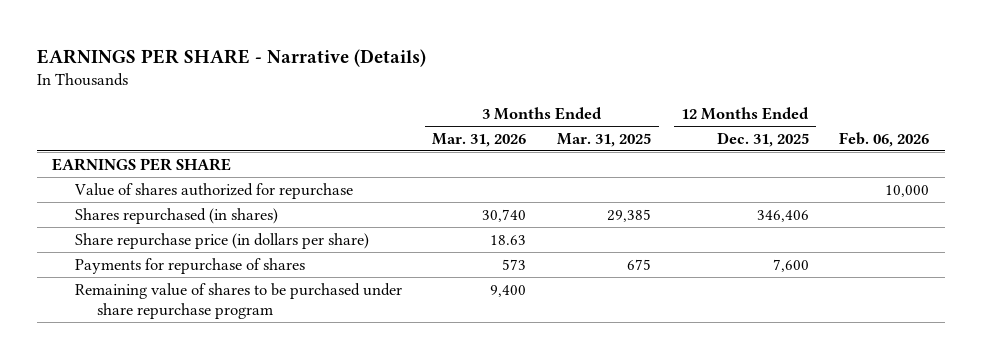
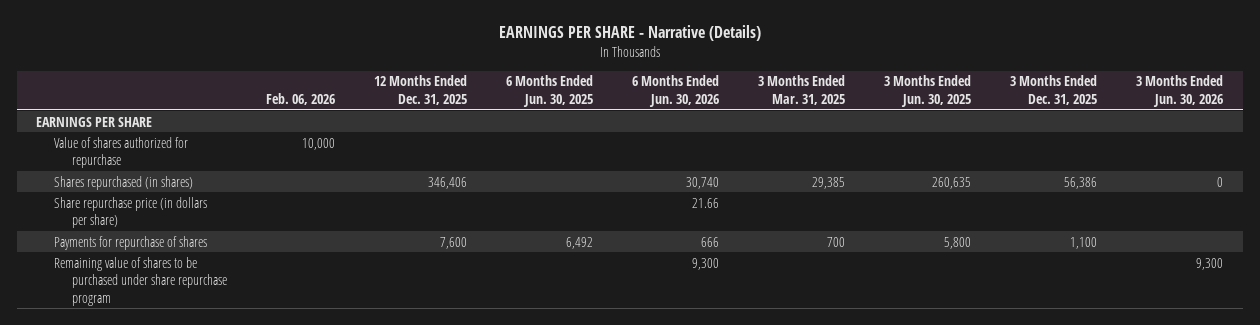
[432,132,527,147] Mar. 31, 2026 -> none
none -> [505,75,593,107] 6 Months Ended Jun. 30, 2025
none -> [631,75,719,107] 6 Months Ended Jun. 30, 2026
none -> [884,75,972,107] 3 Months Ended Jun. 30, 2025
none -> [1010,75,1098,105] 3 Months Ended Dec. 31, 2025
none -> [1136,75,1224,107] 3 Months Ended Jun. 30, 2026
[626,258,651,270] 675 -> [827,236,846,247] 700

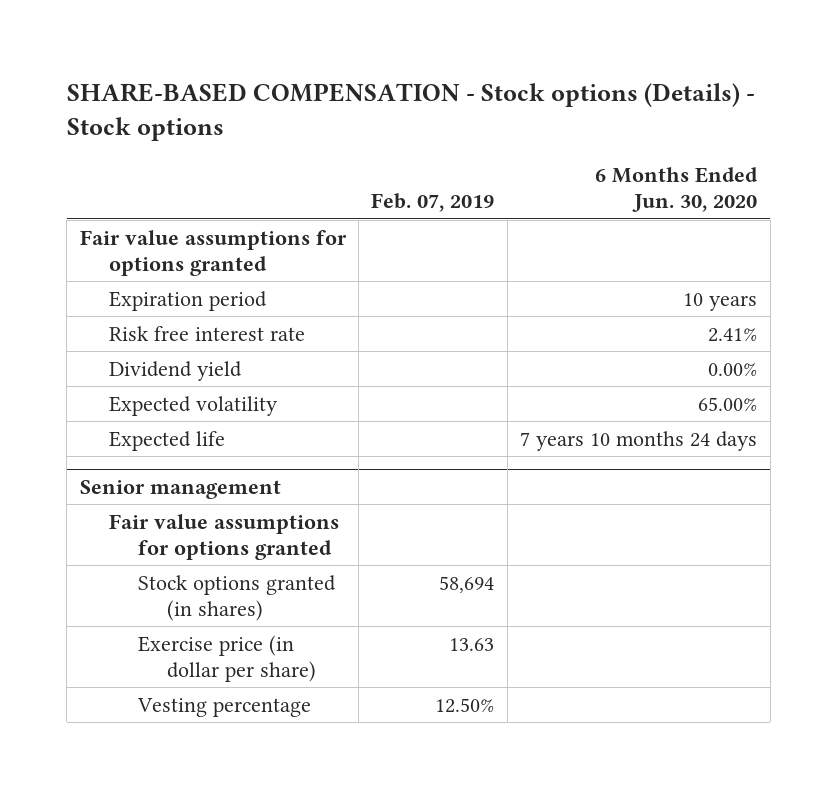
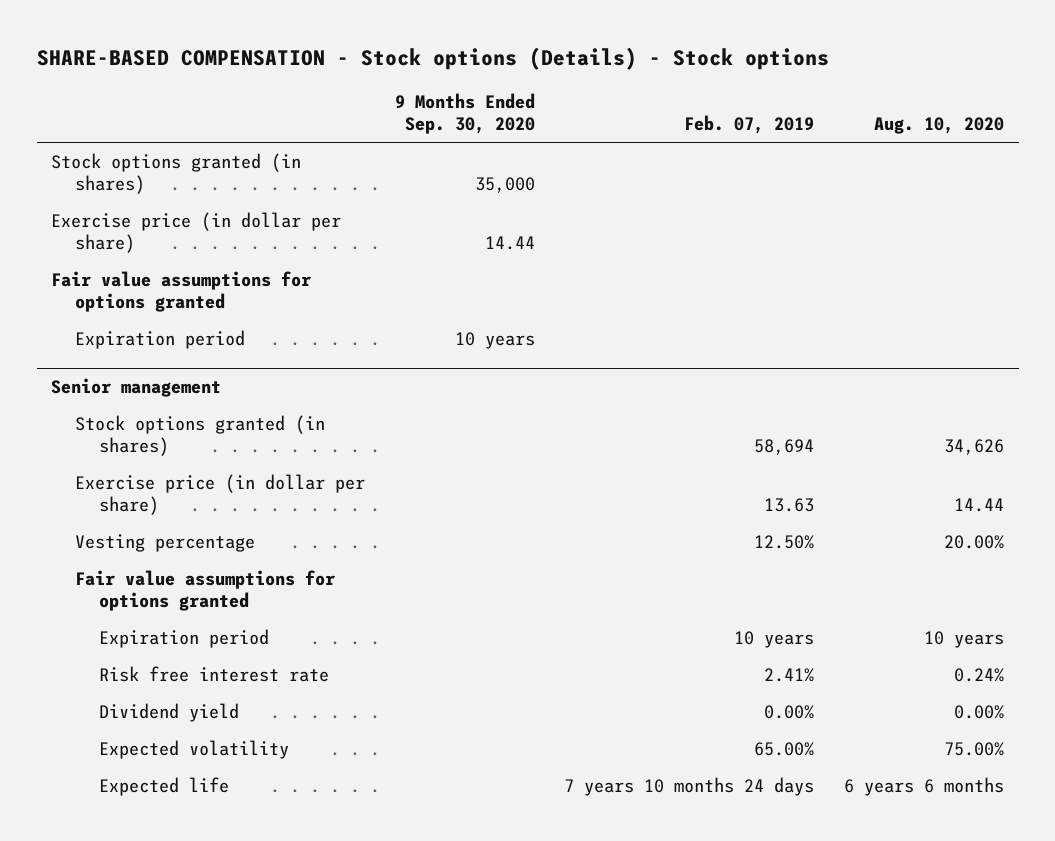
[595,166,759,213] 6 Months Ended Jun. 30, 2020 -> none
none -> [394,92,535,135] 9 Months Ended Sep. 30, 2020
none -> [873,117,1004,135] Aug. 10, 2020
none -> [51,152,302,195] Stock options granted (in shares)
none -> [51,211,342,254] Exercise price (in dollar per share)
[108,325,305,341] Risk free interest rate -> none
[108,360,242,381] Dividend yield -> none
[108,395,278,416] Expected volatility -> none
[108,430,225,451] Expected life -> none
[108,513,339,561] Fair value assumptions for options granted -> [75,569,336,612] Fair value assumptions for options granted
none -> [98,628,269,648] Expiration period
none -> [98,665,329,682] Risk free interest rate
none -> [98,702,239,722] Dividend yield
none -> [98,739,289,759] Expected volatility
none -> [98,776,229,796] Expected life

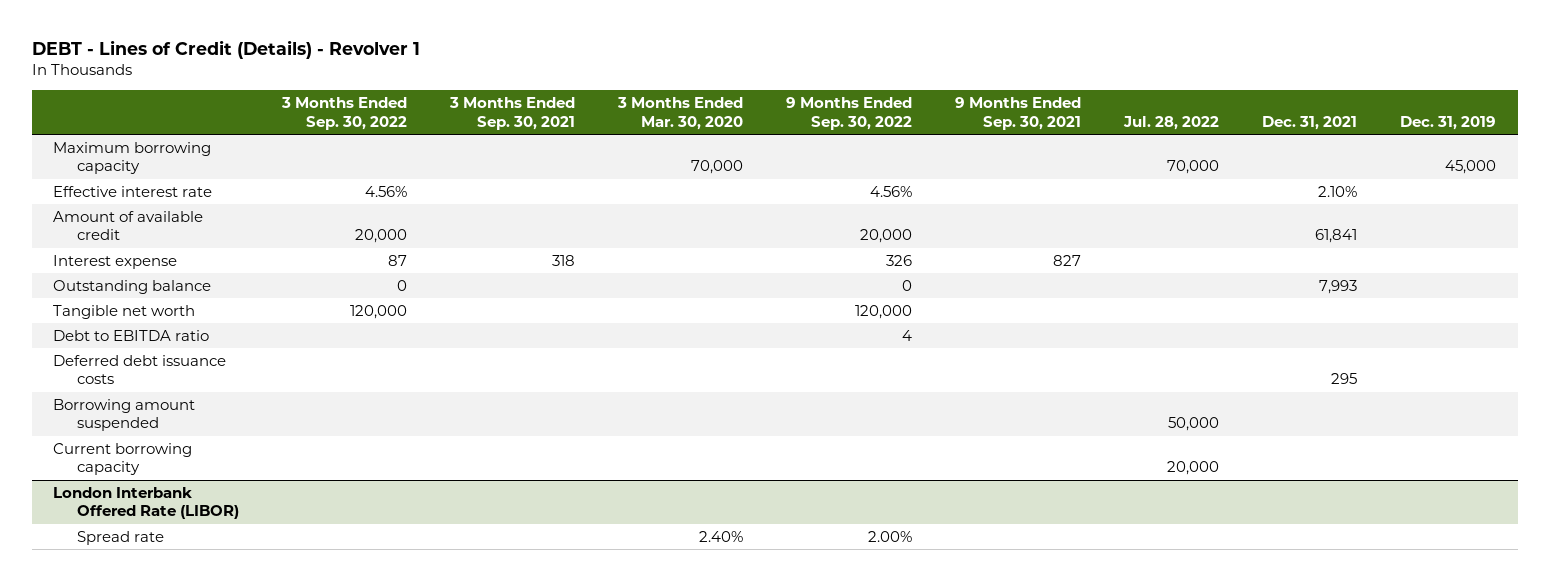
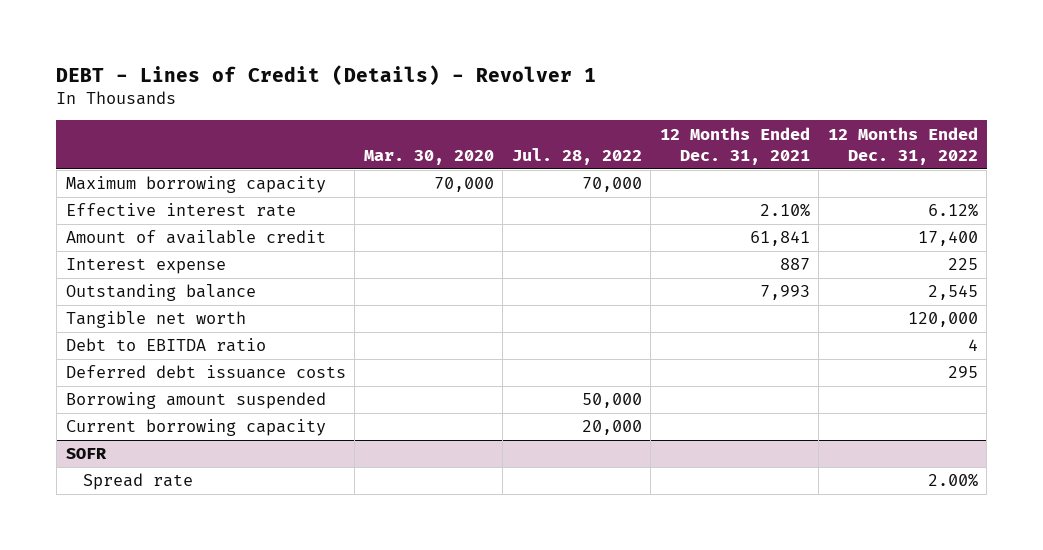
[281,97,408,130] 3 Months Ended Sep. 30, 2022 -> none
[449,97,576,130] 3 Months Ended Sep. 30, 2021 -> none
[617,97,744,130] 3 Months Ended Mar. 30, 2020 -> none
[786,97,913,130] 9 Months Ended Sep. 30, 2022 -> none
[955,97,1082,130] 9 Months Ended Sep. 30, 2021 -> none
[1262,115,1358,130] Dec. 31, 2021 -> none
[1400,115,1497,130] Dec. 31, 2019 -> none
none -> [363,149,494,165] Mar. 30, 2020
none -> [659,126,810,165] 12 Months Ended Dec. 31, 2021
none -> [827,126,978,165] 12 Months Ended Dec. 31, 2022
[53,486,240,520] London Interbank Offered Rate (LIBOR) -> [65,448,107,460] SOFR

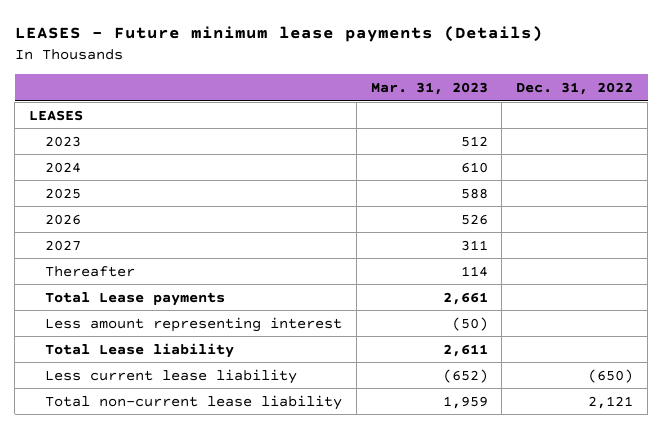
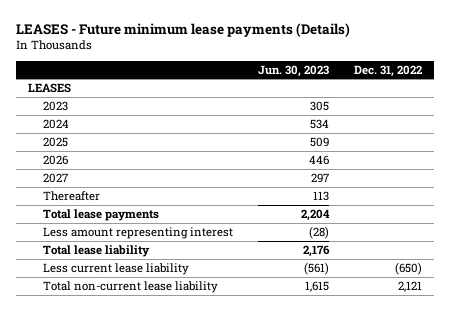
[370,81,488,95] Mar. 31, 2023 -> none
none -> [257,64,329,77] Jun. 30, 2023
[44,291,225,306] Total Lease payments -> [42,208,159,221] Total lease payments
[44,342,234,358] Total Lease liability -> [42,244,150,257] Total lease liability

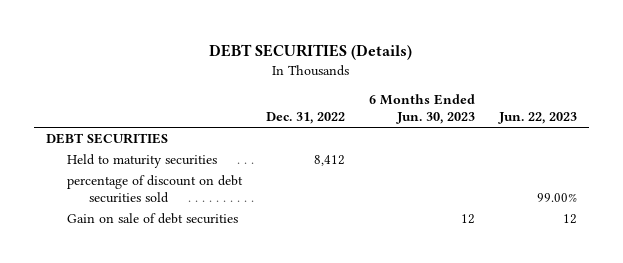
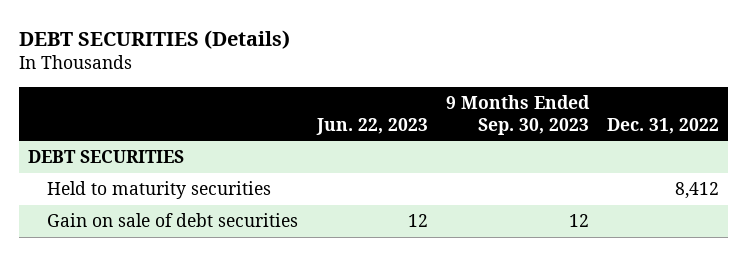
[369,93,476,125] 6 Months Ended Jun. 30, 2023 -> none
none -> [445,94,590,135] 9 Months Ended Sep. 30, 2023
[67,175,244,204] percentage of discount on debt securities sold -> none

